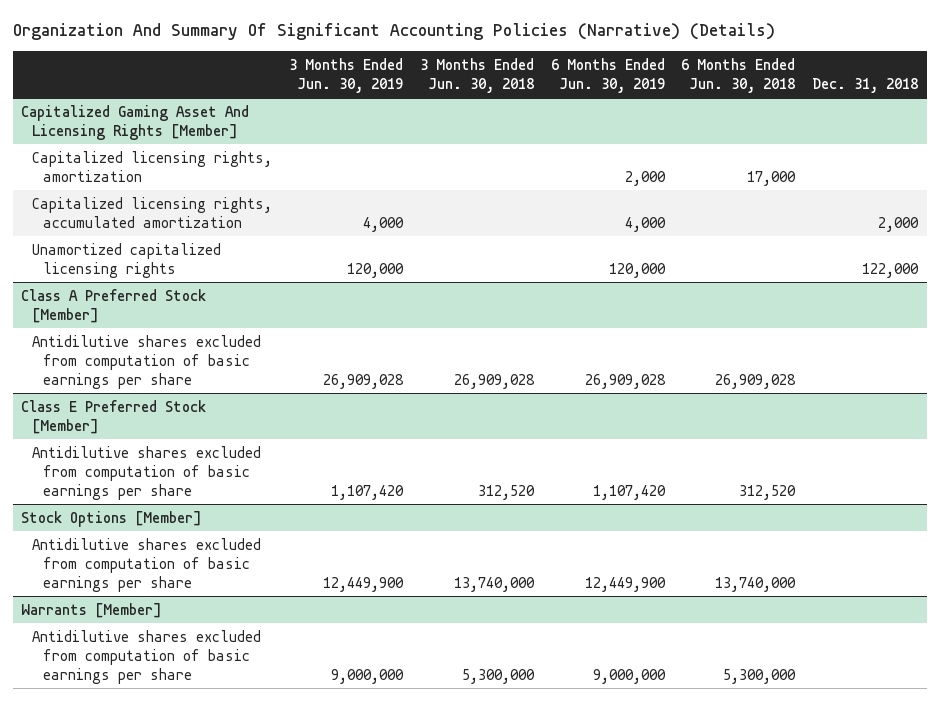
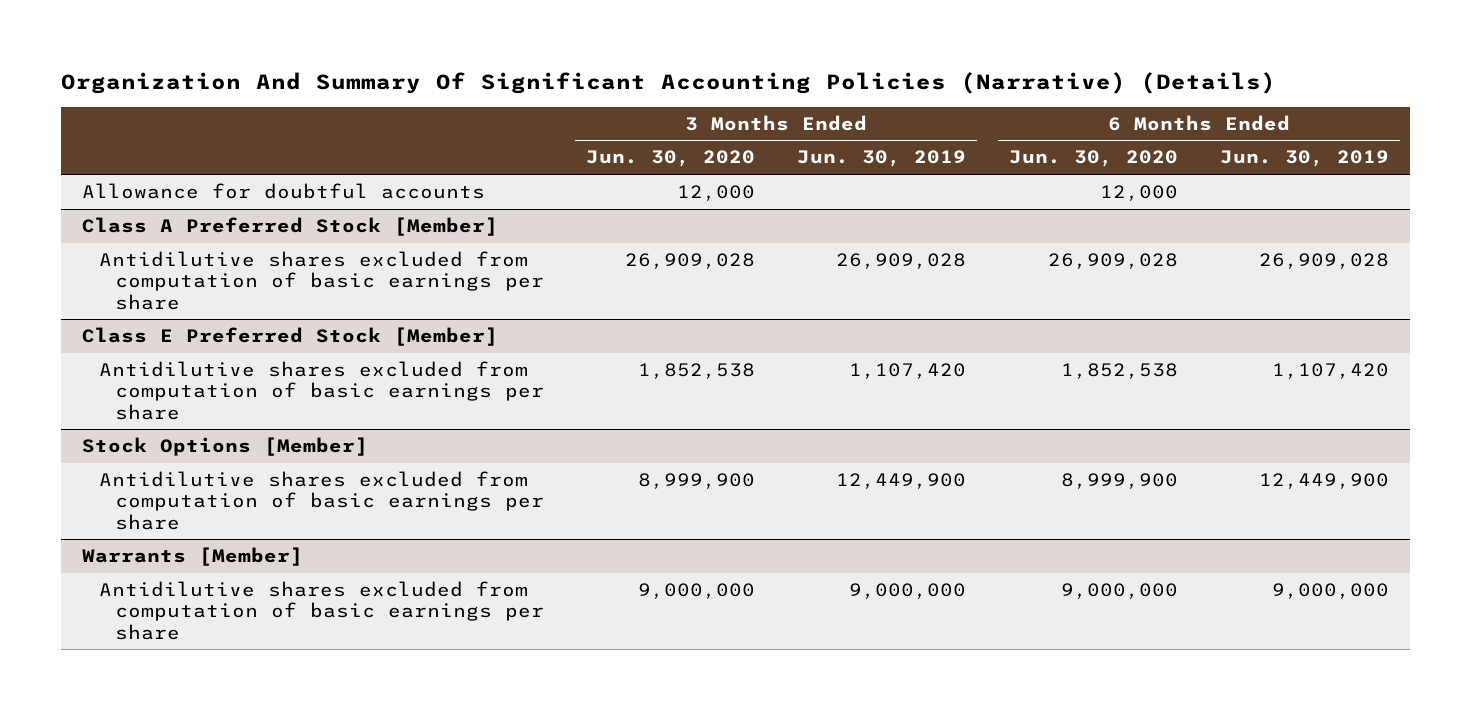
[419,57,534,93] 3 Months Ended Jun. 30, 2018 -> none
[681,57,796,93] 6 Months Ended Jun. 30, 2018 -> none
[812,77,919,93] Dec. 31, 2018 -> none
none -> [586,150,756,168] Jun. 30, 2020
none -> [1008,150,1178,168] Jun. 30, 2020
[21,104,250,140] Capitalized Gaming Asset And Licensing Rights [Member] -> none
[32,150,273,182] Capitalized licensing rights, amortization -> none
[32,196,273,228] Capitalized licensing rights, accumulated amortization -> none
[32,242,222,278] Unamortized capitalized licensing rights -> none
none -> [82,183,486,200] Allowance for doubtful accounts

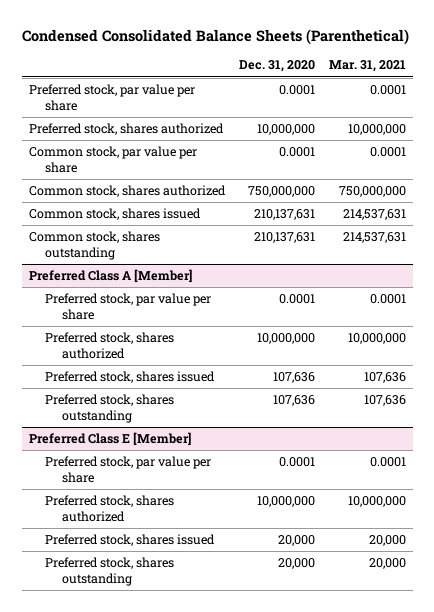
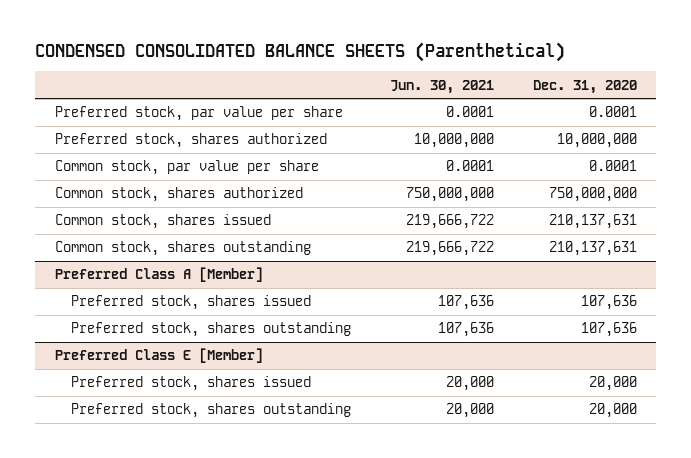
[21,28,409,45] Condensed Consolidated Balance Sheets (Parenthetical) -> [35,42,566,63] CONDENSED CONSOLIDATED BALANCE SHEETS (Parenthetical)
[328,60,406,73] Mar. 31, 2021 -> none
none -> [389,79,494,94] Jun. 30, 2021
[45,293,212,321] Preferred stock, par value per share -> none
[45,332,175,360] Preferred stock, shares authorized -> none
[45,456,212,484] Preferred stock, par value per share -> none
[45,495,175,523] Preferred stock, shares authorized -> none

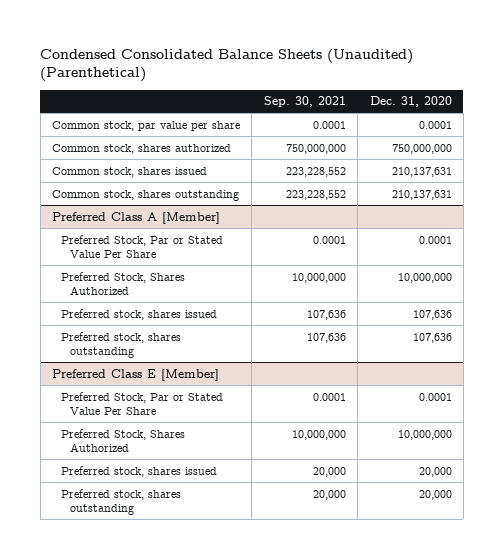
[35,42,566,63] CONDENSED CONSOLIDATED BALANCE SHEETS (Parenthetical) -> [40,48,414,83] Condensed Consolidated Balance Sheets (Unaudited) (Parenthetical)
[389,79,494,94] Jun. 30, 2021 -> none
none -> [263,96,346,108] Sep. 30, 2021
[54,106,343,122] Preferred stock, par value per share -> none
[54,133,327,149] Preferred stock, shares authorized -> none
none -> [60,234,223,259] Preferred Stock, Par or Stated Value Per Share
none -> [60,271,185,296] Preferred Stock, Shares Authorized
none -> [60,391,223,416] Preferred Stock, Par or Stated Value Per Share
none -> [60,428,185,453] Preferred Stock, Shares Authorized

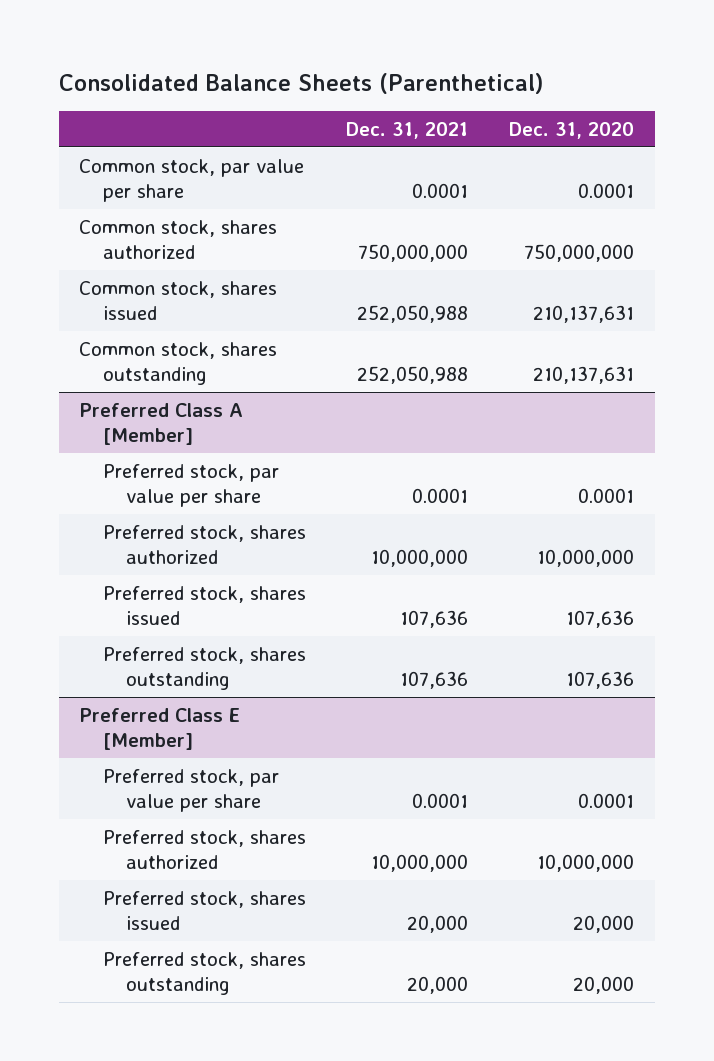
[40,48,414,83] Condensed Consolidated Balance Sheets (Unaudited) (Parenthetical) -> [58,72,543,94] Consolidated Balance Sheets (Parenthetical)
[263,96,346,108] Sep. 30, 2021 -> none
none -> [346,122,469,140] Dec. 31, 2021
[60,234,223,259] Preferred Stock, Par or Stated Value Per Share -> [102,463,279,508] Preferred stock, par value per share
[60,271,185,296] Preferred Stock, Shares Authorized -> [102,524,306,565] Preferred stock, shares authorized
[60,391,223,416] Preferred Stock, Par or Stated Value Per Share -> [102,768,279,813] Preferred stock, par value per share
[60,428,185,453] Preferred Stock, Shares Authorized -> [102,829,306,870] Preferred stock, shares authorized

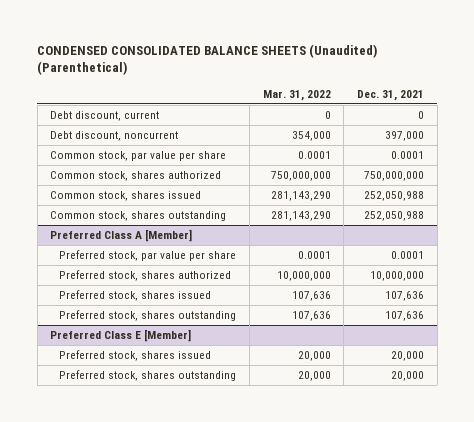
[58,72,543,94] Consolidated Balance Sheets (Parenthetical) -> [37,43,378,76] CONDENSED CONSOLIDATED BALANCE SHEETS (Unaudited) (Parenthetical)
[509,122,635,140] Dec. 31, 2020 -> none
none -> [262,89,331,101] Mar. 31, 2022
none -> [50,111,160,122] Debt discount, current
none -> [50,131,179,142] Debt discount, noncurrent
[102,768,279,813] Preferred stock, par value per share -> none
[102,829,306,870] Preferred stock, shares authorized -> none

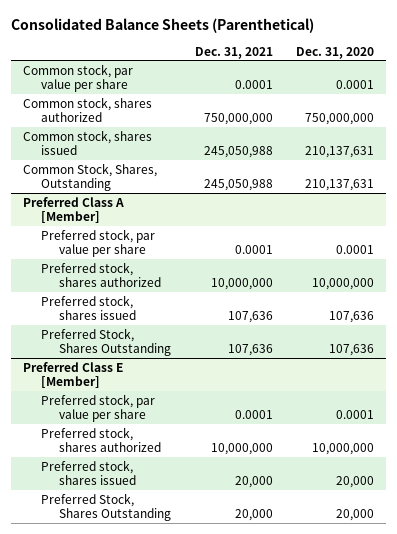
[37,43,378,76] CONDENSED CONSOLIDATED BALANCE SHEETS (Unaudited) (Parenthetical) -> [10,17,314,33] Consolidated Balance Sheets (Parenthetical)
[262,89,331,101] Mar. 31, 2022 -> none
none -> [296,46,375,59] Dec. 31, 2020
[50,111,160,122] Debt discount, current -> none
[50,131,179,142] Debt discount, noncurrent -> none
[364,191,425,202] 252,050,988 -> [203,146,273,159] 245,050,988
[50,211,227,222] Common stock, shares outstanding -> [22,162,157,192] Common Stock, Shares, Outstanding
[364,211,425,222] 252,050,988 -> [203,179,273,192] 245,050,988
[59,310,237,322] Preferred stock, shares outstanding -> [40,327,171,357] Preferred Stock, Shares Outstanding
none -> [40,393,155,423] Preferred stock, par value per share
none -> [40,426,161,453] Preferred stock, shares authorized
[59,370,237,382] Preferred stock, shares outstanding -> [40,492,171,522] Preferred Stock, Shares Outstanding

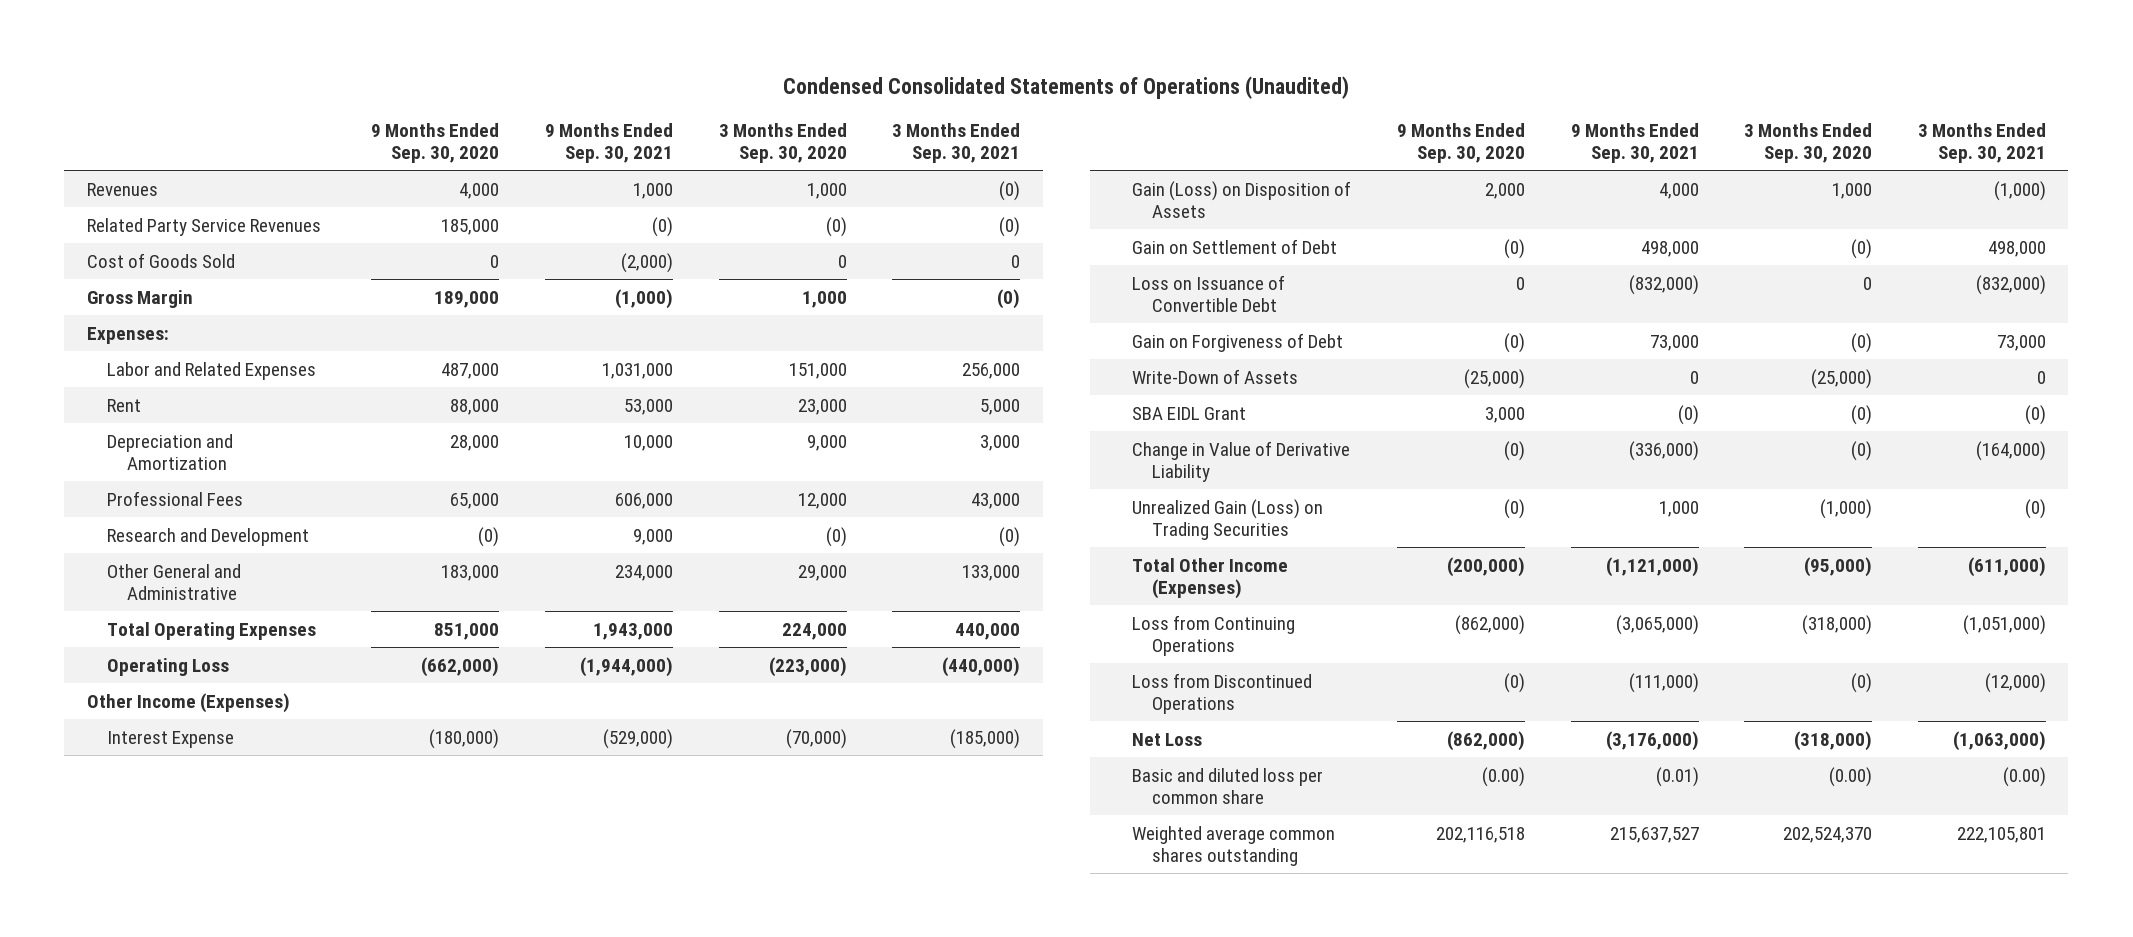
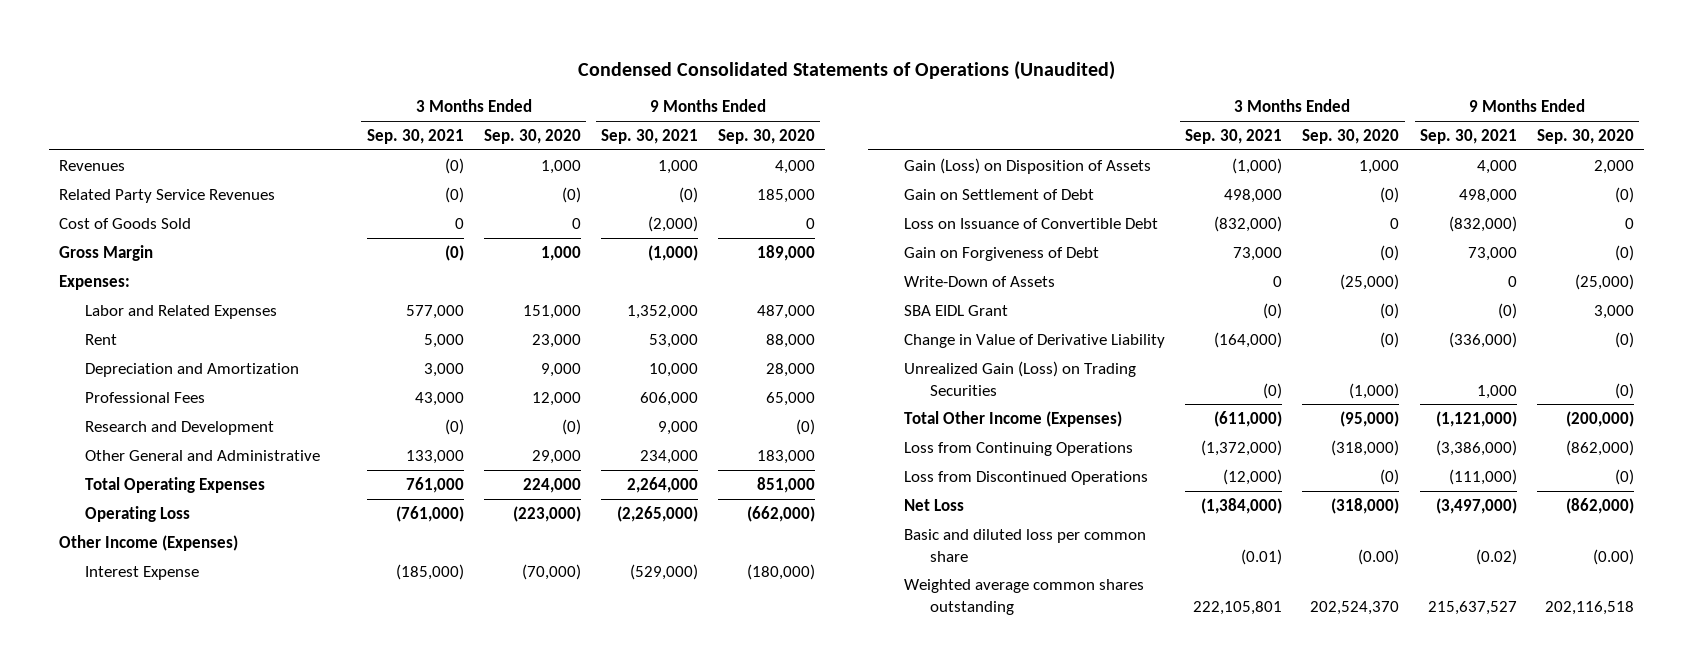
[602,362,674,379] 1,031,000 -> [626,304,698,319] 1,352,000
[962,362,1021,379] 256,000 -> [405,304,464,319] 577,000
[593,622,674,640] 1,943,000 -> [626,476,698,493] 2,264,000
[955,622,1021,640] 440,000 -> [405,476,464,493] 761,000
[580,656,674,677] (1,944,000) -> [616,505,698,522] (2,265,000)
[942,656,1021,677] (440,000) -> [395,505,464,522] (761,000)
[1615,614,1699,635] (3,065,000) -> [1435,439,1517,456] (3,386,000)
[1962,614,2046,635] (1,051,000) -> [1201,439,1283,456] (1,372,000)
[1605,730,1699,751] (3,176,000) -> [1435,497,1517,514] (3,497,000)
[1952,730,2046,751] (1,063,000) -> [1201,497,1283,514] (1,384,000)
[1655,766,1699,787] (0.01) -> [1475,548,1517,565] (0.02)
[2002,766,2046,787] (0.00) -> [1241,548,1283,565] (0.01)

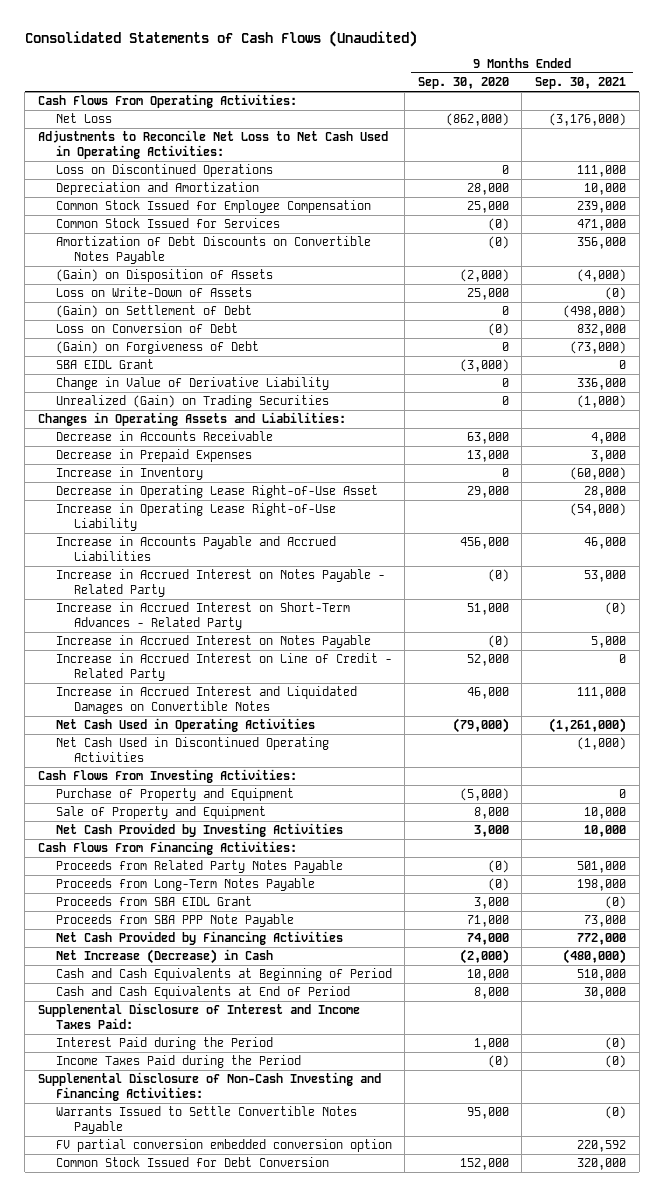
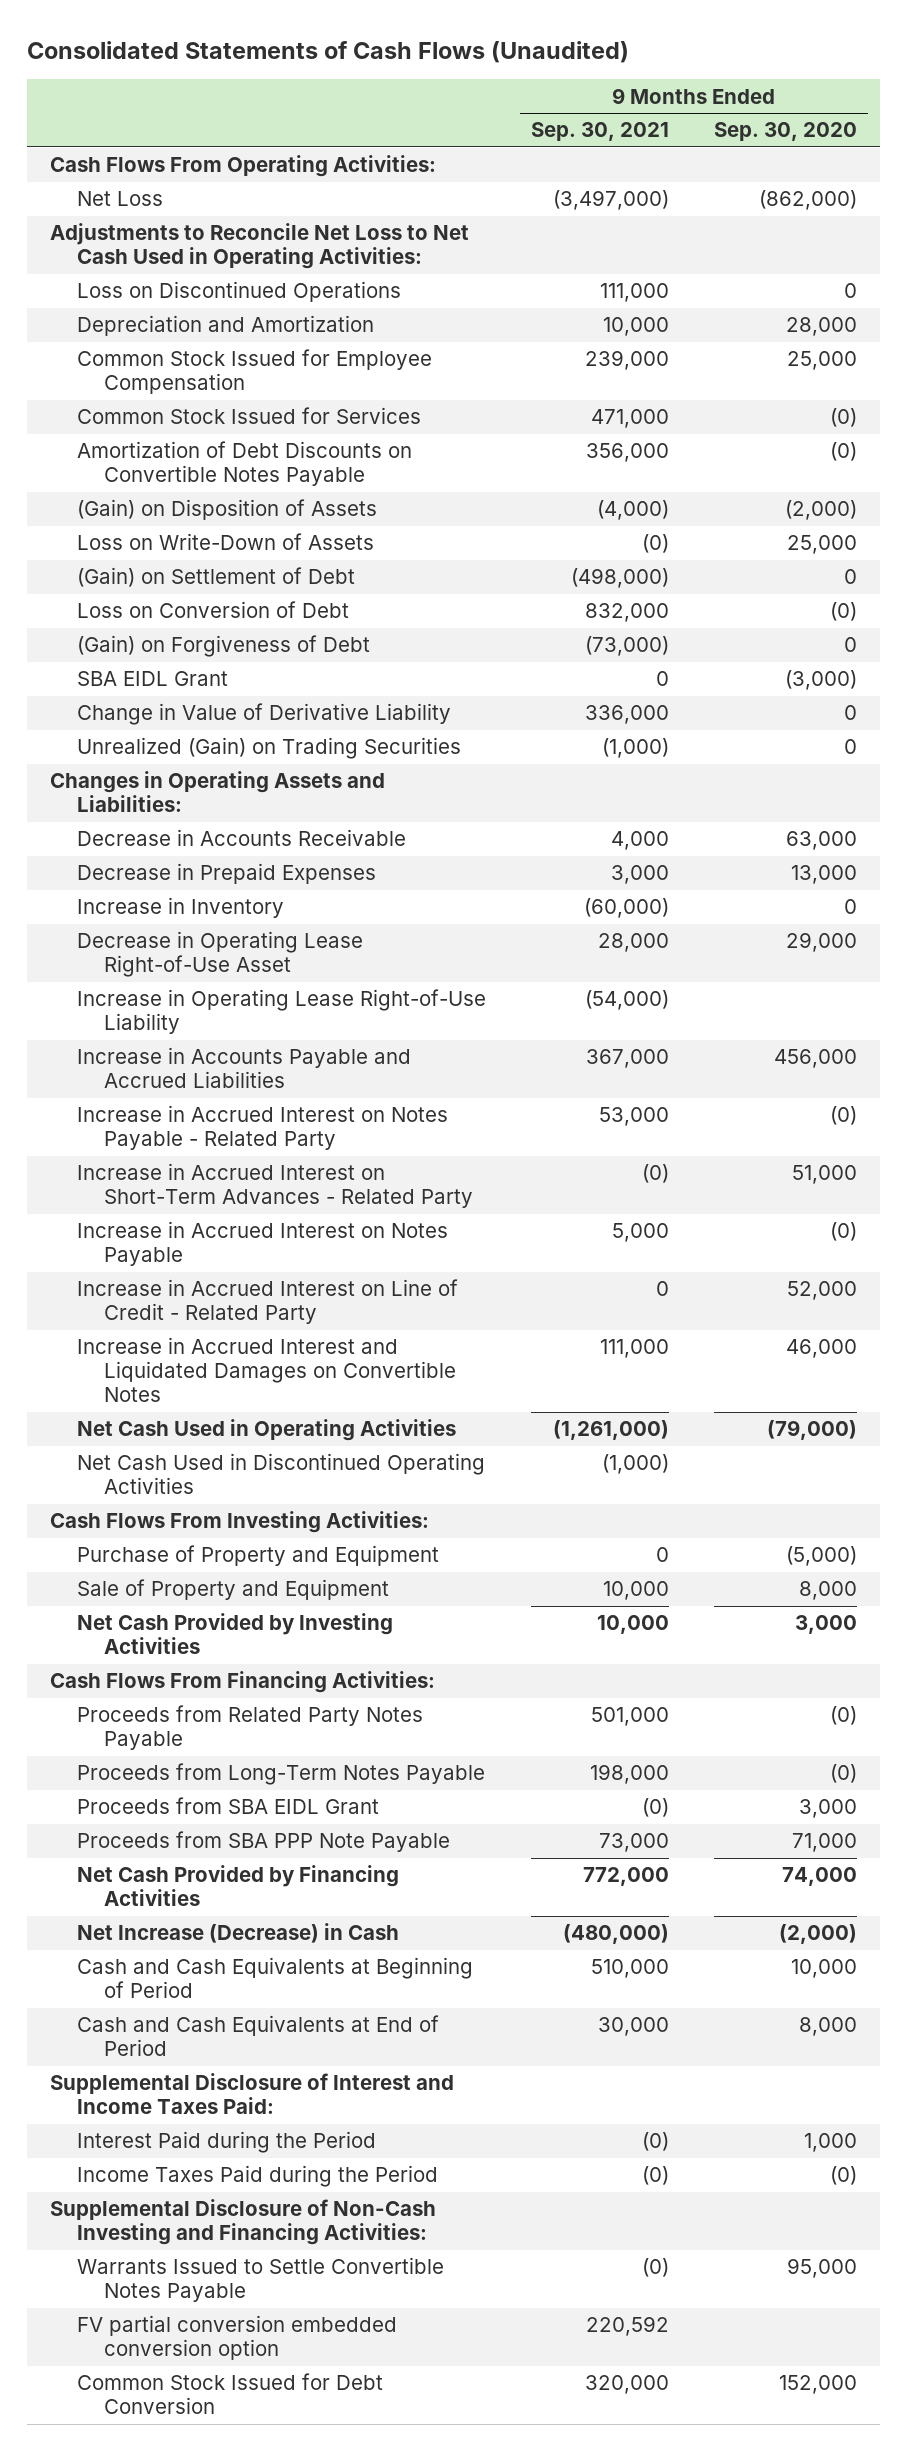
[548,113,626,127] (3,176,000) -> [552,190,669,211] (3,497,000)
[583,537,626,550] 46,000 -> [585,1049,669,1069] 367,000

